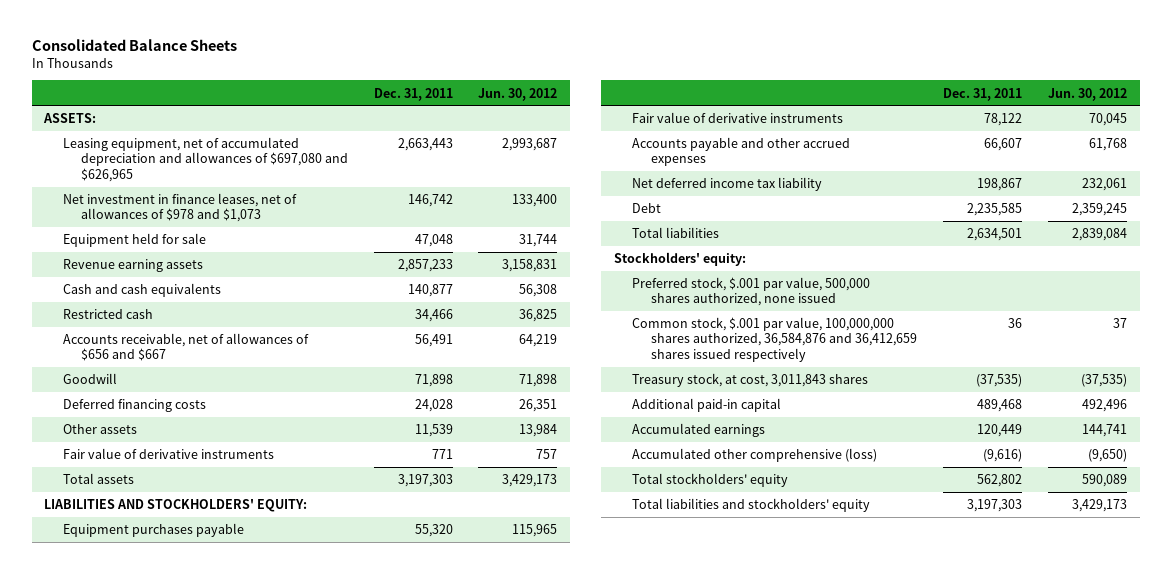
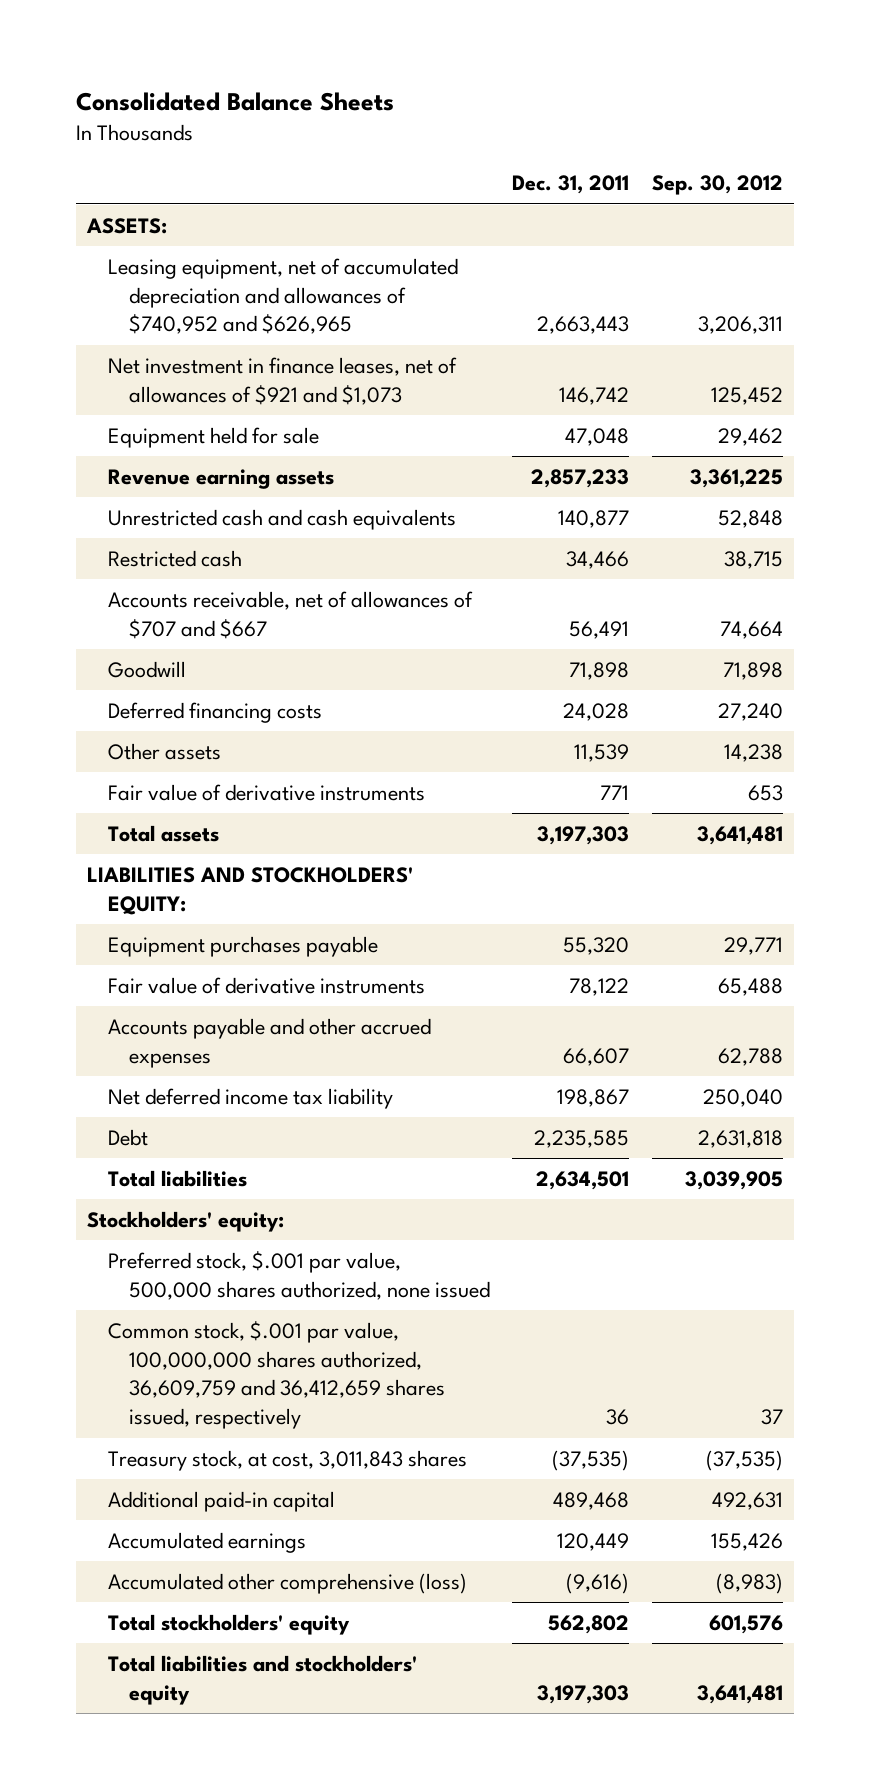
[478,87,558,101] Jun. 30, 2012 -> none
none -> [651,175,783,196] Sep. 30, 2012
[62,137,349,182] Leasing equipment, net of accumulated depreciation and allowances of $697,080 and $626,965 -> [108,257,459,335] Leasing equipment, net of accumulated depreciation and allowances of $740,952 and $626,965
[62,193,297,223] Net investment in finance leases, net of allowances of $978 and $1,073 -> [108,356,458,405] Net investment in finance leases, net of allowances of $921 and $1,073
[62,283,221,298] Cash and cash equivalents -> [108,508,457,530] Unrestricted cash and cash equivalents
[62,333,309,362] Accounts receivable, net of allowances of $656 and $667 -> [108,590,474,639] Accounts receivable, net of allowances of $707 and $667
[632,317,917,362] Common stock, $.001 par value, 100,000,000 shares authorized, 36,584,876 and 36,412,659 shares issued respectively -> [108,1320,446,1430] Common stock, $.001 par value, 100,000,000 shares authorized, 36,609,759 and 36,412,659 shares issued, respectively

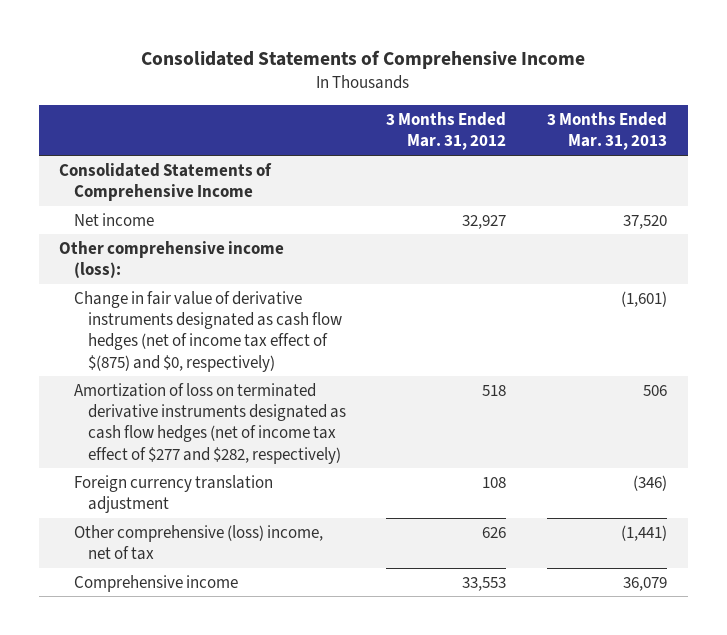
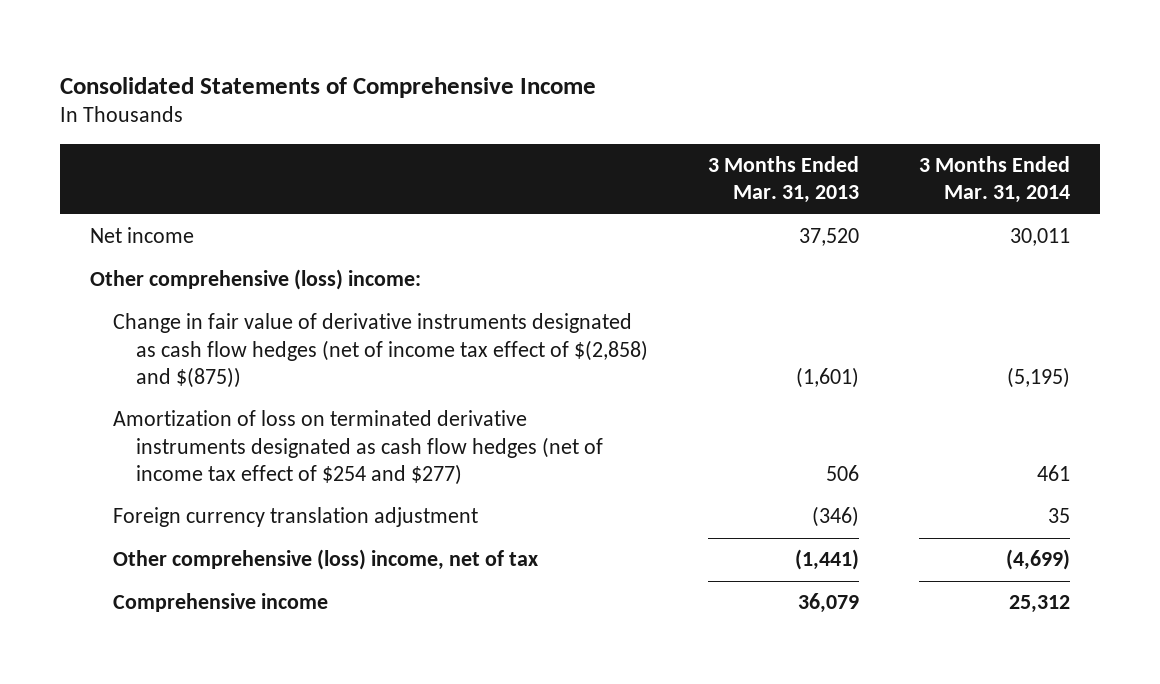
[386,112,507,151] 3 Months Ended Mar. 31, 2012 -> none
none -> [918,156,1070,204] 3 Months Ended Mar. 31, 2014
[59,162,273,202] Consolidated Statements of Comprehensive Income -> none
[59,240,285,279] Other comprehensive income (loss): -> [90,269,422,291] Other comprehensive (loss) income:
[73,290,342,372] Change in fair value of derivative instruments designated as cash flow hedges (net of income tax effect of $(875) and $0, respectively) -> [113,313,649,389] Change in fair value of derivative instruments designated as cash flow hedges (net of income tax effect of $(2,858) and $(875))
[73,382,346,464] Amortization of loss on terminated derivative instruments designated as cash flow hedges (net of income tax effect of $277 and $282, respectively) -> [113,410,604,486] Amortization of loss on terminated derivative instruments designated as cash flow hedges (net of income tax effect of $254 and $277)

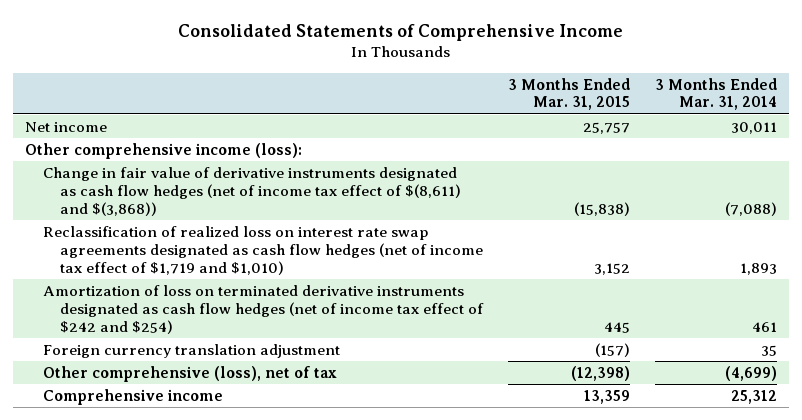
[707,156,859,204] 3 Months Ended Mar. 31, 2013 -> none
none -> [507,77,630,111] 3 Months Ended Mar. 31, 2015
[90,269,422,291] Other comprehensive (loss) income: -> [25,143,303,160] Other comprehensive income (loss):
[113,313,649,389] Change in fair value of derivative instruments designated as cash flow hedges (net of income tax effect of $(2,858) and $(875)) -> [42,167,462,216] Change in fair value of derivative instruments designated as cash flow hedges (net of income tax effect of $(8,611) and $(3,868))
[1006,367,1070,389] (5,195) -> [724,201,777,216] (7,088)
none -> [42,226,484,275] Reclassification of realized loss on interest rate swap agreements designated as cash flow hedges (net of income tax effect of $1,719 and $1,010)
[113,410,604,486] Amortization of loss on terminated derivative instruments designated as cash flow hedges (net of income tax effect of $254 and $277) -> [42,285,485,334] Amortization of loss on terminated derivative instruments designated as cash flow hedges (net of income tax effect of $242 and $254)
[113,549,539,571] Other comprehensive (loss) income, net of tax -> [42,366,337,383] Other comprehensive (loss), net of tax

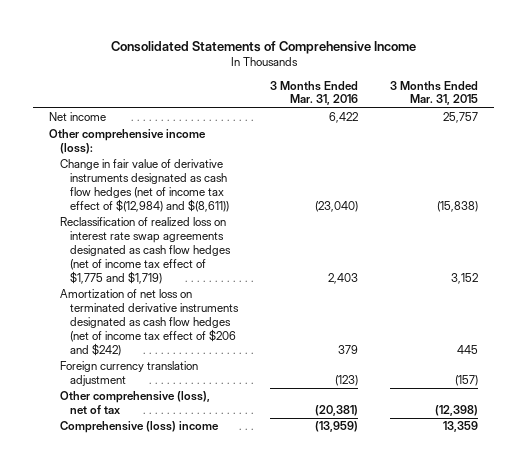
[654,77,777,111] 3 Months Ended Mar. 31, 2014 -> none
none -> [270,80,359,106] 3 Months Ended Mar. 31, 2016
[42,167,462,216] Change in fair value of derivative instruments designated as cash flow hedges (net of income tax effect of $(8,611) and $(3,868)) -> [59,159,230,212] Change in fair value of derivative instruments designated as cash flow hedges (net of income tax effect of $(12,984) and $(8,611))
[42,226,484,275] Reclassification of realized loss on interest rate swap agreements designated as cash flow hedges (net of income tax effect of $1,719 and $1,010) -> [59,217,232,284] Reclassification of realized loss on interest rate swap agreements designated as cash flow hedges (net of income tax effect of $1,775 and $1,719)
[42,285,485,334] Amortization of loss on terminated derivative instruments designated as cash flow hedges (net of income tax effect of $242 and $254) -> [59,289,240,356] Amortization of net loss on terminated derivative instruments designated as cash flow hedges (net of income tax effect of $206 and $242)
[42,389,223,406] Comprehensive income -> [59,421,219,434] Comprehensive (loss) income

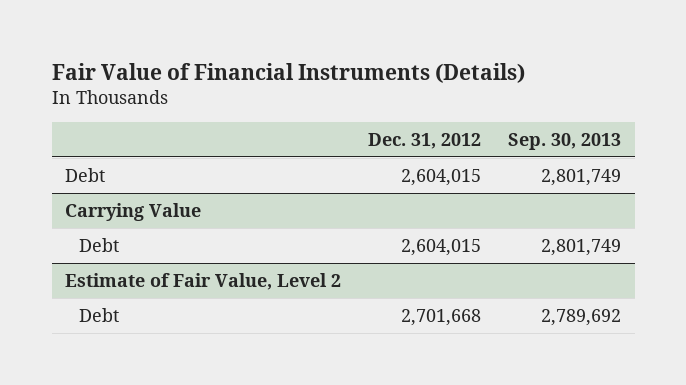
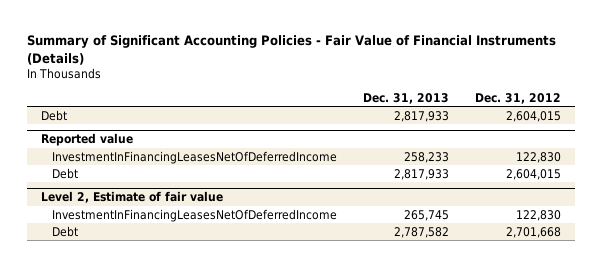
[51,62,525,83] Fair Value of Financial Instruments (Details) -> [27,35,557,65] Summary of Significant Accounting Policies - Fair Value of Financial Instruments (Details)
[508,132,622,150] Sep. 30, 2013 -> none
none -> [363,93,450,105] Dec. 31, 2013
[65,202,202,221] Carrying Value -> none
none -> [40,133,133,147] Reported value
none -> [51,150,337,164] InvestmentInFinancingLeasesNetOfDeferredIncome
[65,272,342,290] Estimate of Fair Value, Level 2 -> [40,191,223,204] Level 2, Estimate of fair value
none -> [51,208,337,222] InvestmentInFinancingLeasesNetOfDeferredIncome

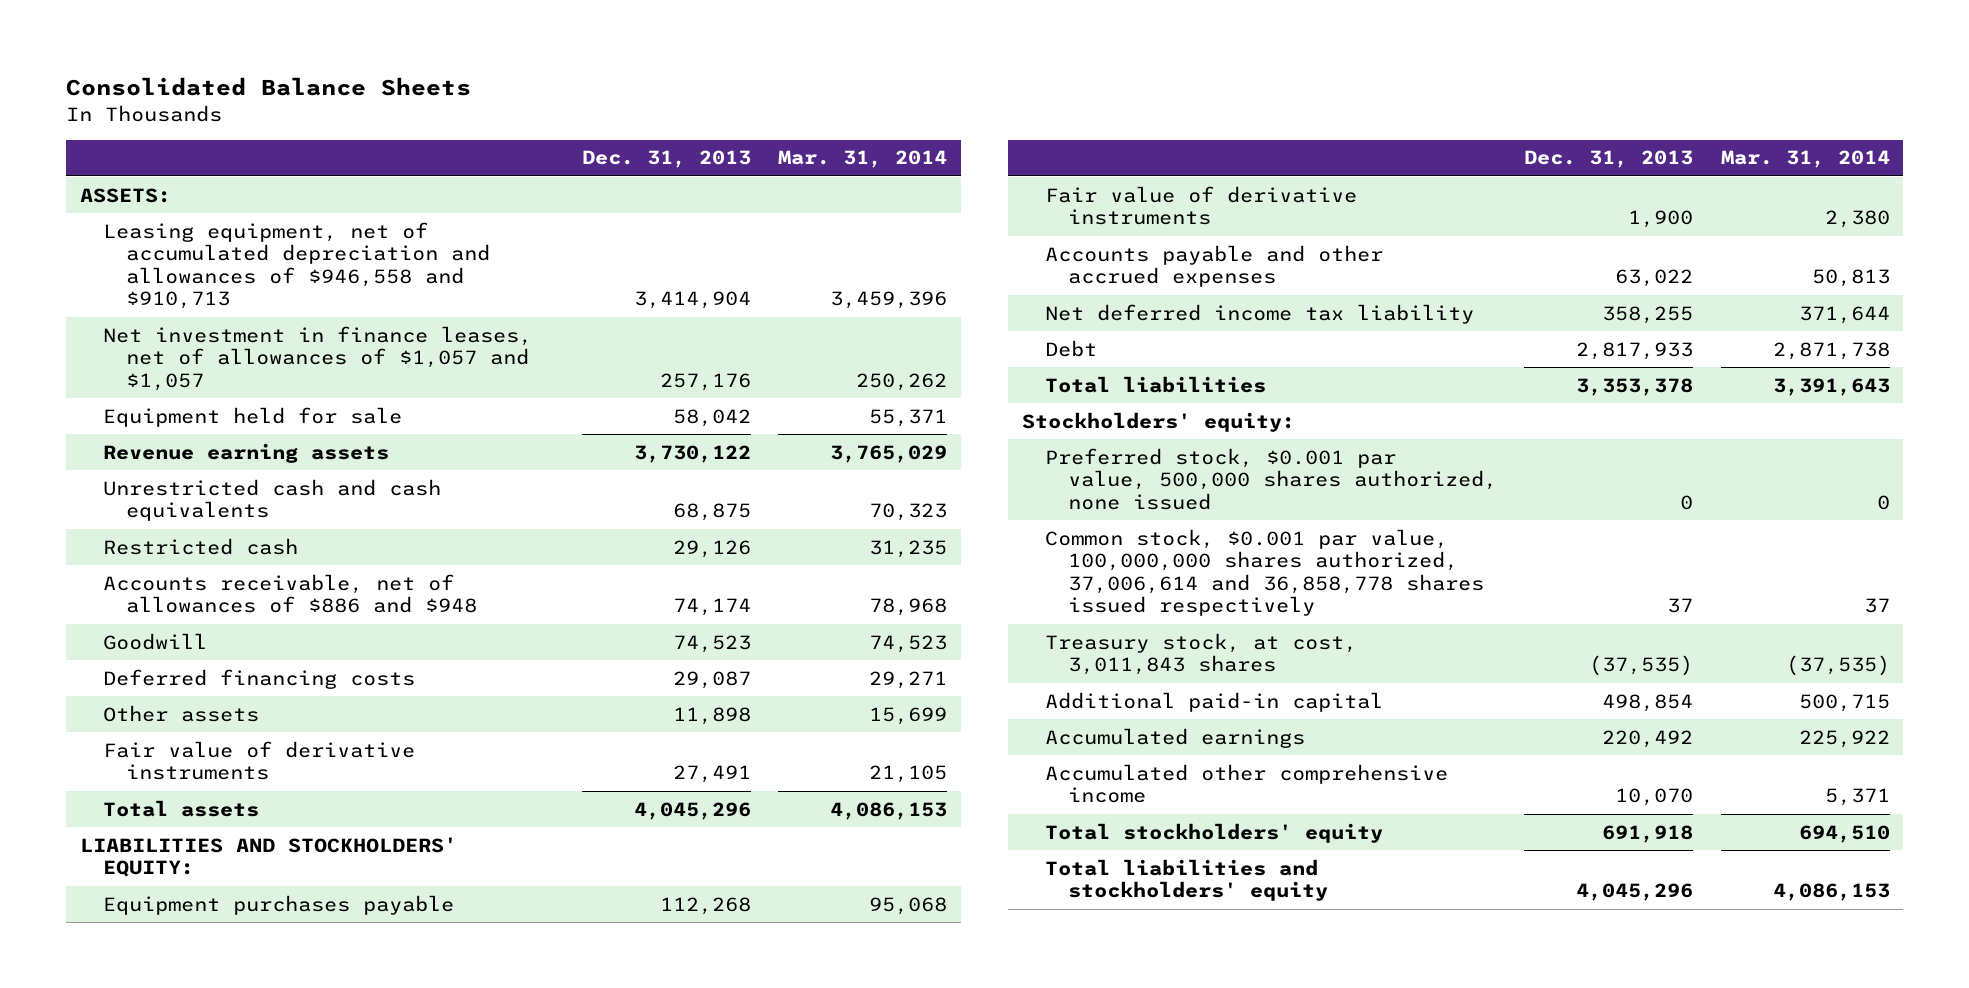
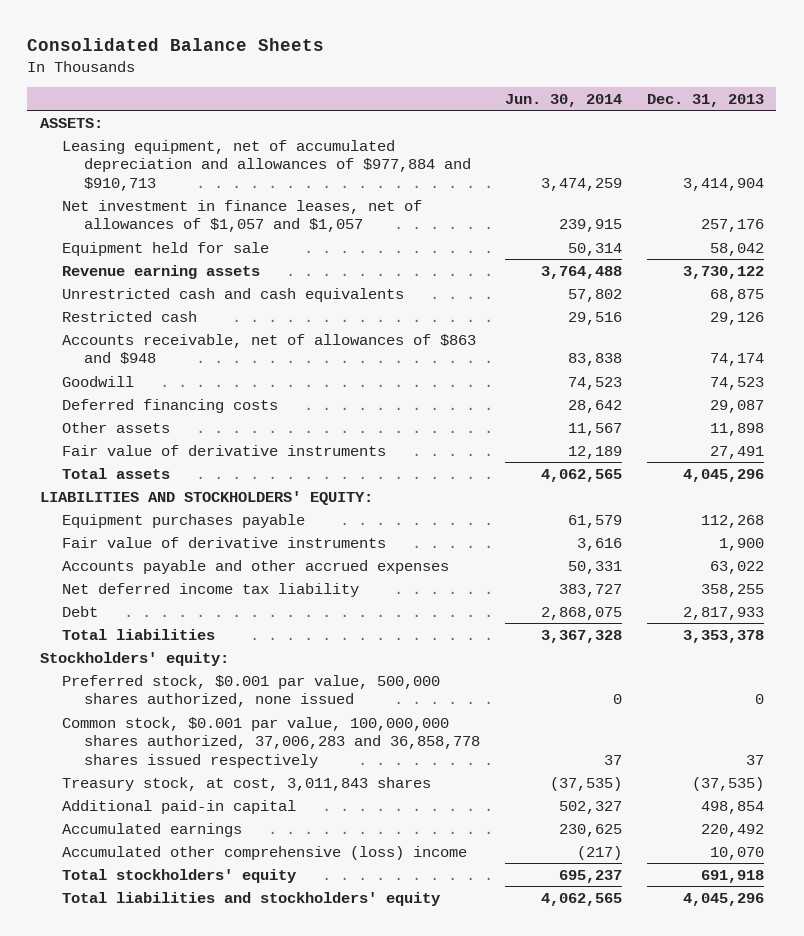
[778,150,948,169] Mar. 31, 2014 -> none
none -> [505,93,623,107] Jun. 30, 2014
[102,221,490,310] Leasing equipment, net of accumulated depreciation and allowances of $946,558 and $910,713 -> [62,139,472,192] Leasing equipment, net of accumulated depreciation and allowances of $977,884 and $910,713
[102,573,477,614] Accounts receivable, net of allowances of $886 and $948 -> [62,333,477,365] Accounts receivable, net of allowances of $863 and $948
[1044,528,1484,617] Common stock, $0.001 par value, 100,000,000 shares authorized, 37,006,614 and 36,858,778 shares issued respectively -> [62,716,481,769] Common stock, $0.001 par value, 100,000,000 shares authorized, 37,006,283 and 36,858,778 shares issued respectively
[1044,763,1448,804] Accumulated other comprehensive income -> [62,845,468,860] Accumulated other comprehensive (loss) income

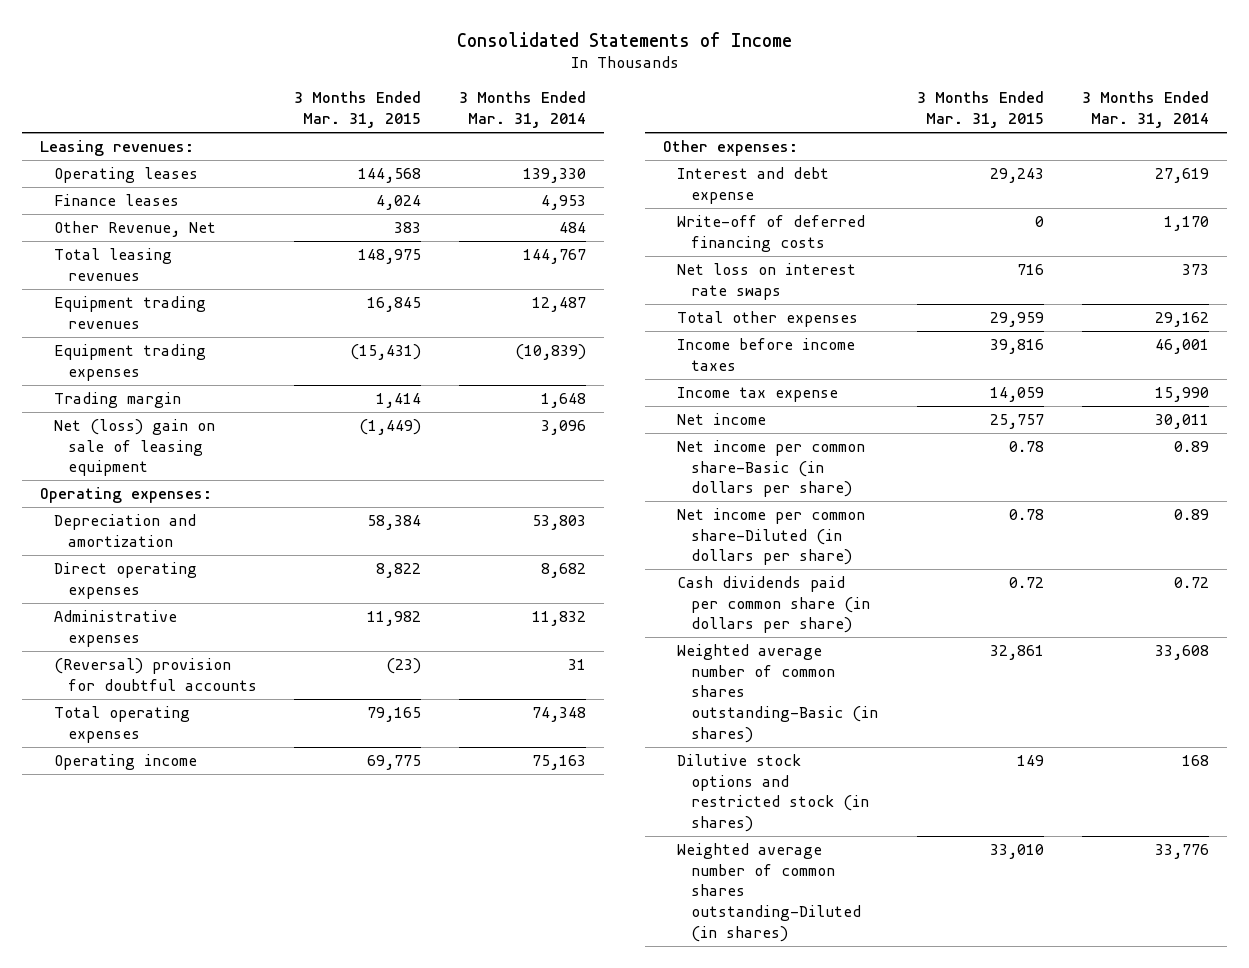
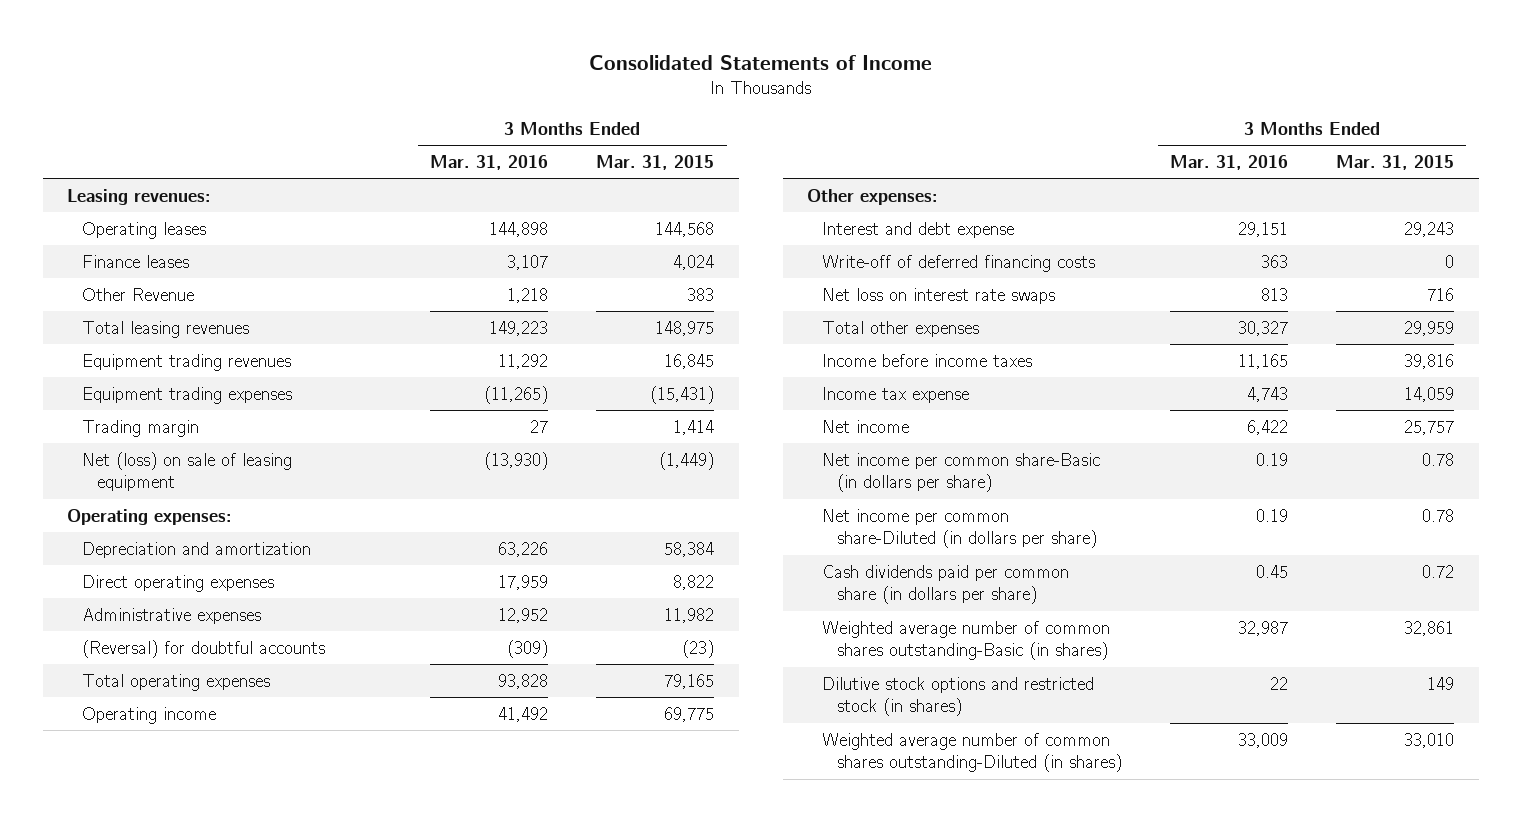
[458,91,586,129] 3 Months Ended Mar. 31, 2014 -> none
none -> [430,154,549,170] Mar. 31, 2016
[54,221,217,238] Other Revenue, Net -> [81,287,194,301] Other Revenue
[54,419,216,477] Net (loss) gain on sale of leasing equipment -> [81,451,292,492] Net (loss) on sale of leasing equipment
[54,658,258,691] (Reversal) provision for doubtful accounts -> [81,639,325,658] (Reversal) for doubtful accounts

